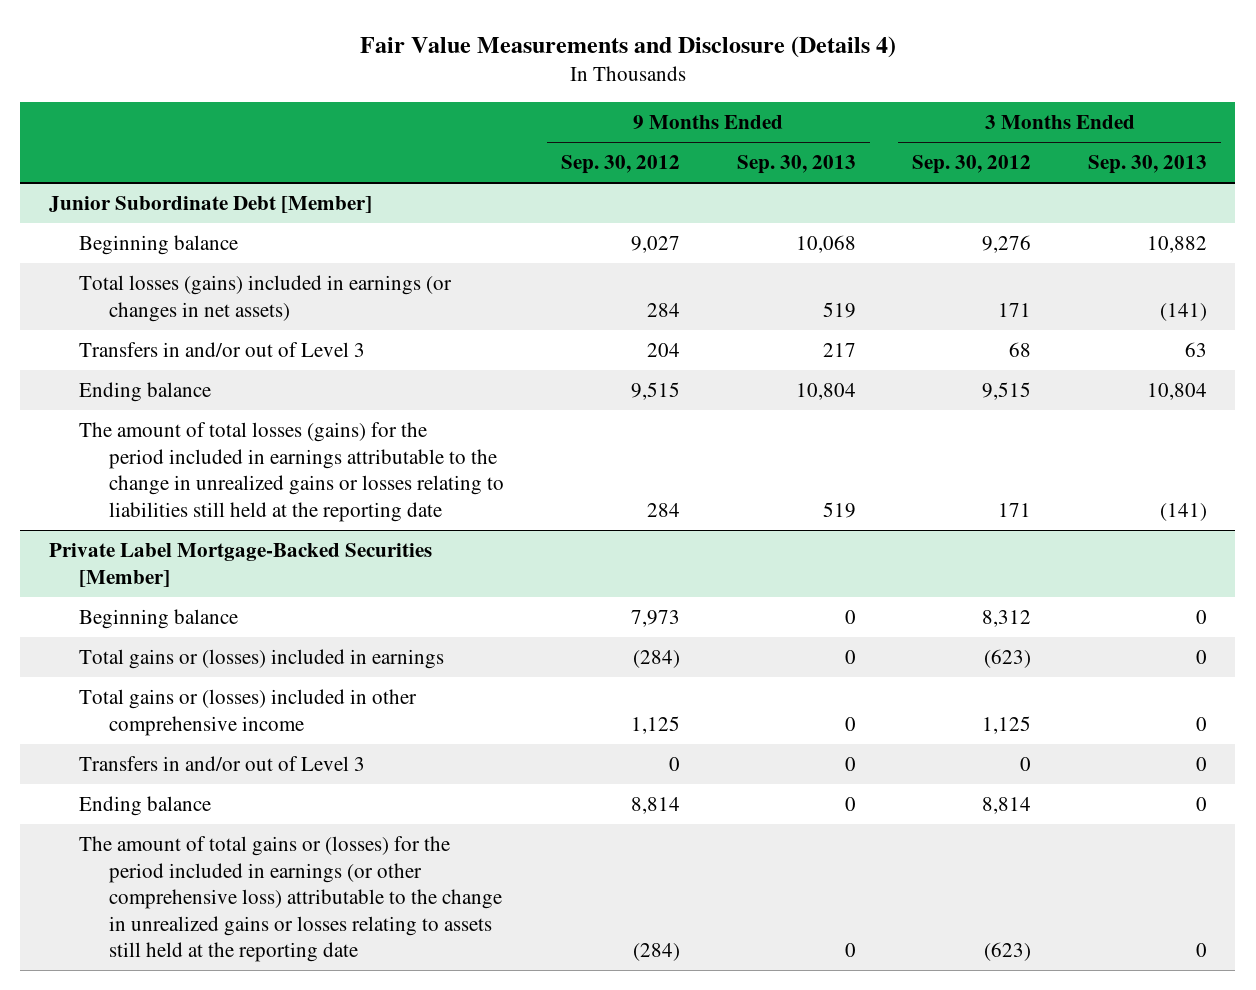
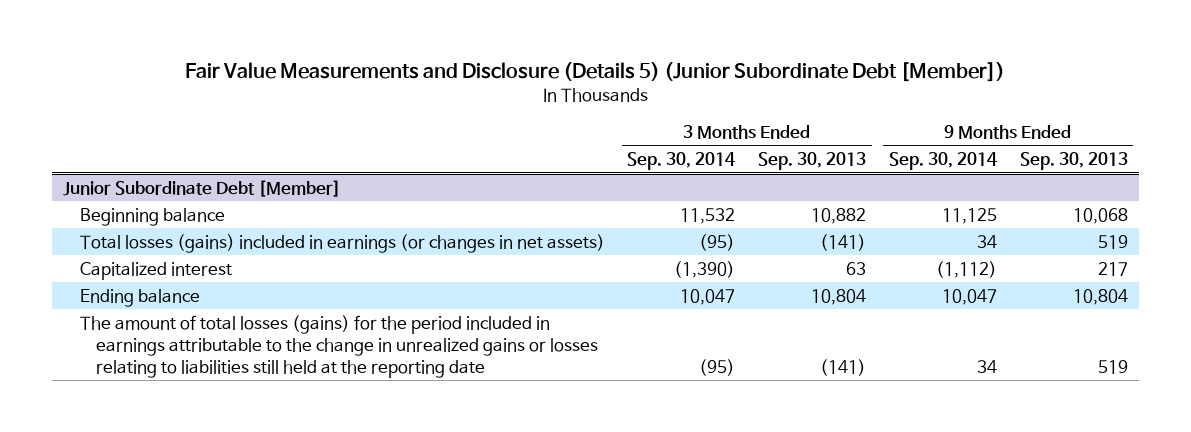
[359,35,896,58] Fair Value Measurements and Disclosure (Details 4) -> [185,62,1006,83] Fair Value Measurements and Disclosure (Details 5) (Junior Subordinate Debt [Member])
[561,155,681,175] Sep. 30, 2012 -> none
[912,155,1032,175] Sep. 30, 2012 -> none
none -> [627,152,736,171] Sep. 30, 2014
none -> [888,152,997,171] Sep. 30, 2014
[79,342,366,358] Transfers in and/or out of Level 3 -> [79,261,232,280] Capitalized interest
[48,543,432,587] Private Label Mortgage-Backed Securities [Member] -> none
[79,609,239,630] Beginning balance -> none
[79,649,445,670] Total gains or (losses) included in earnings -> none
[79,689,418,736] Total gains or (losses) included in other comprehensive income -> none
[79,756,366,772] Transfers in and/or out of Level 3 -> none
[79,796,212,817] Ending balance -> none
[79,836,503,963] The amount of total gains or (losses) for the period included in earnings (or other comprehensive loss) attributable to the change in unrealized gains or losses relating to assets still held at the reporting date -> none

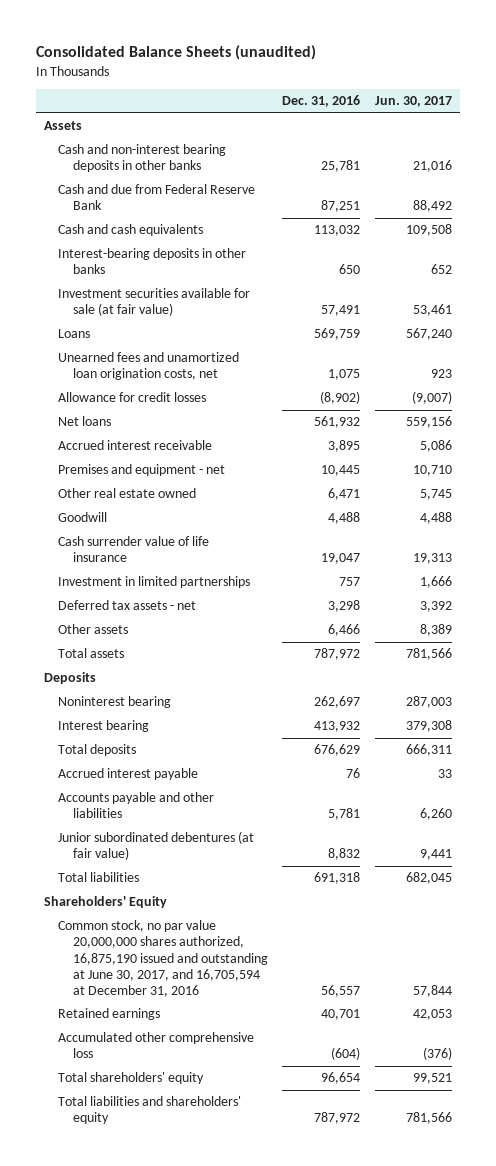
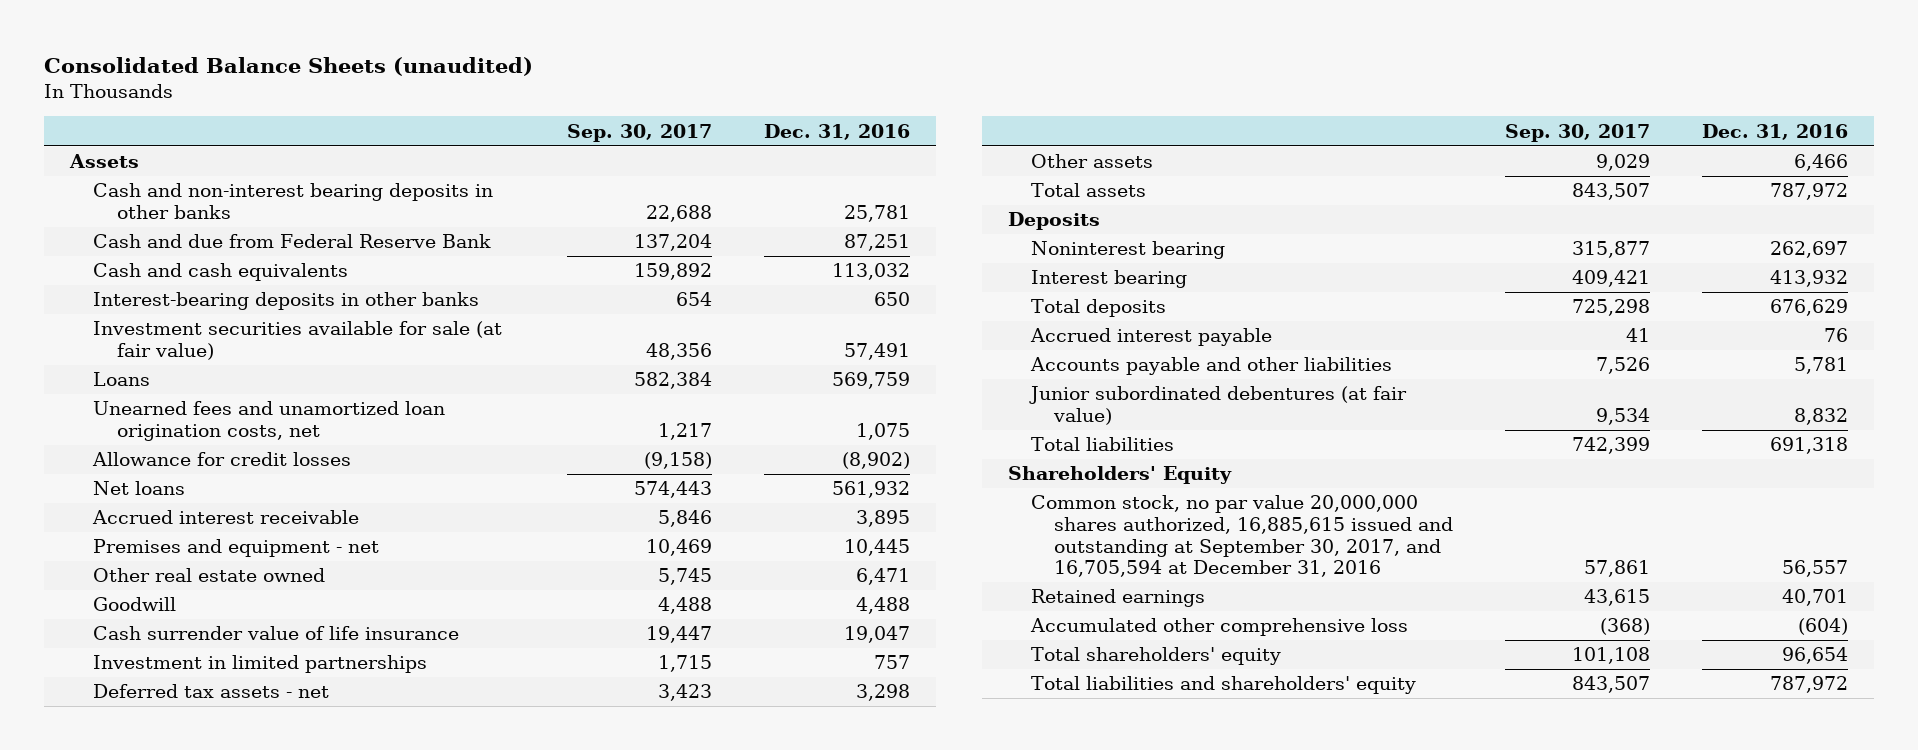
[375,96,453,108] Jun. 30, 2017 -> none
none -> [567,123,713,142] Sep. 30, 2017
[58,920,268,997] Common stock, no par value 20,000,000 shares authorized, 16,875,190 issued and outstanding at June 30, 2017, and 16,705,594 at December 31, 2016 -> [1031,495,1454,578] Common stock, no par value 20,000,000 shares authorized, 16,885,615 issued and outstanding at September 30, 2017, and 16,705,594 at December 31, 2016

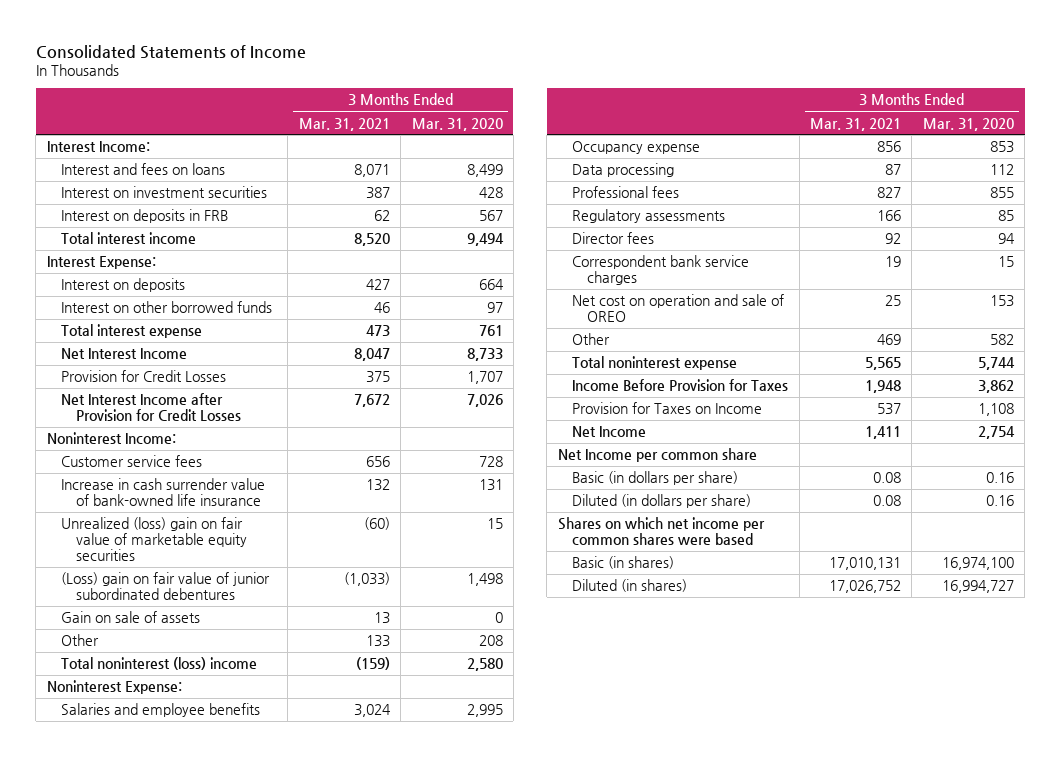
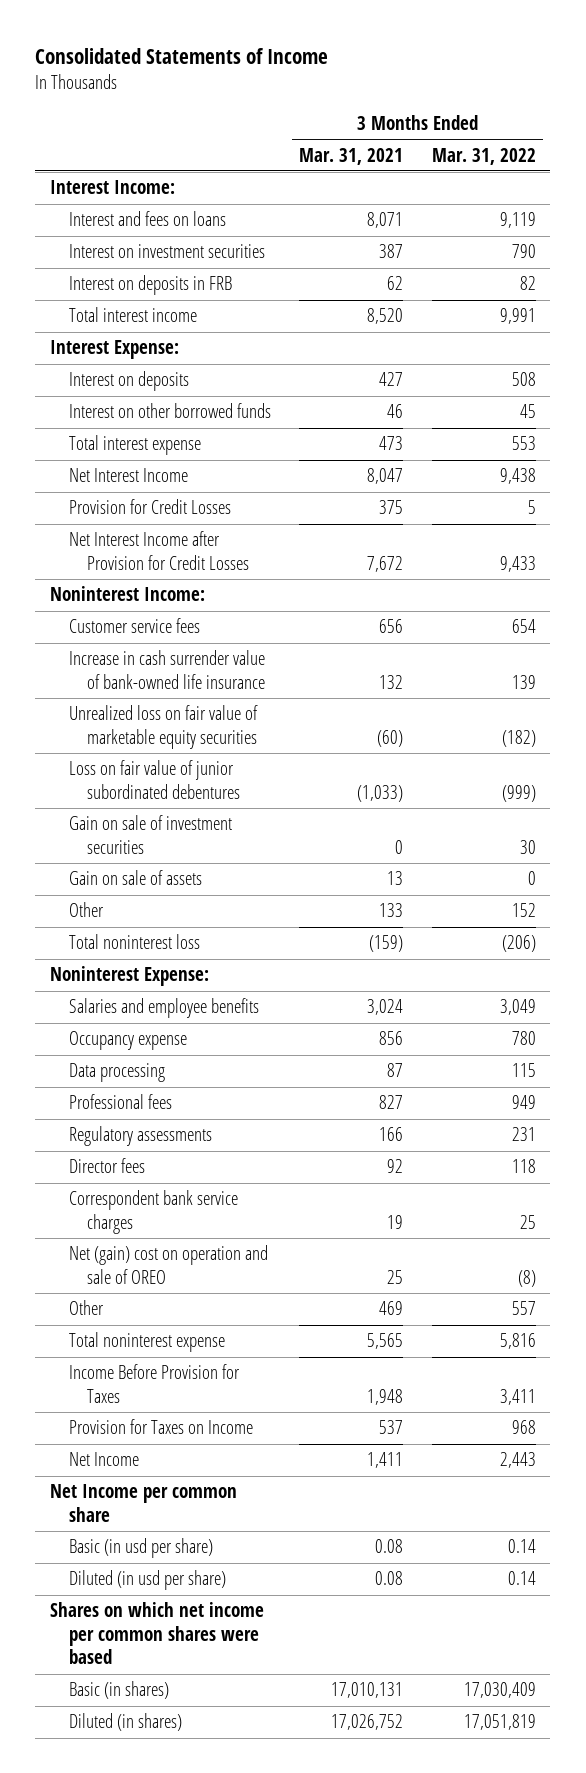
[411,117,503,131] Mar. 31, 2020 -> none
none -> [432,147,537,165] Mar. 31, 2022
[61,517,247,561] Unrealized (loss) gain on fair value of marketable equity securities -> [68,705,258,749] Unrealized loss on fair value of marketable equity securities
[61,572,271,601] (Loss) gain on fair value of junior subordinated debentures -> [68,760,241,799] Loss on fair value of junior subordinated debentures
none -> [68,815,232,854] Gain on sale of investment securities
[61,657,258,671] Total noninterest (loss) income -> [68,934,200,950] Total noninterest loss
[572,294,785,323] Net cost on operation and sale of OREO -> [68,1245,268,1284] Net (gain) cost on operation and sale of OREO
[572,471,739,486] Basic (in dollars per share) -> [68,1538,213,1559] Basic (in usd per share)
[572,494,752,509] Diluted (in dollars per share) -> [68,1570,226,1591] Diluted (in usd per share)

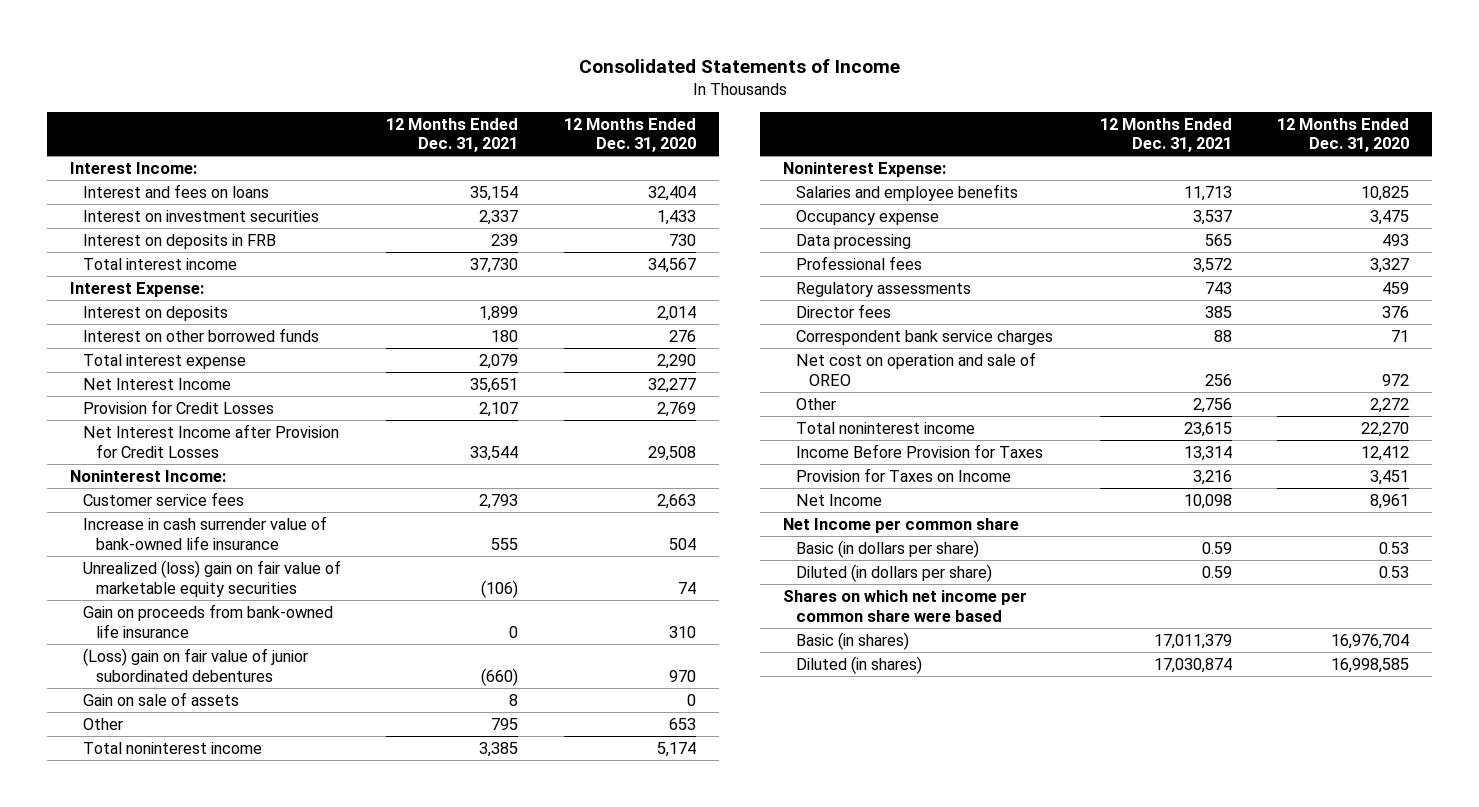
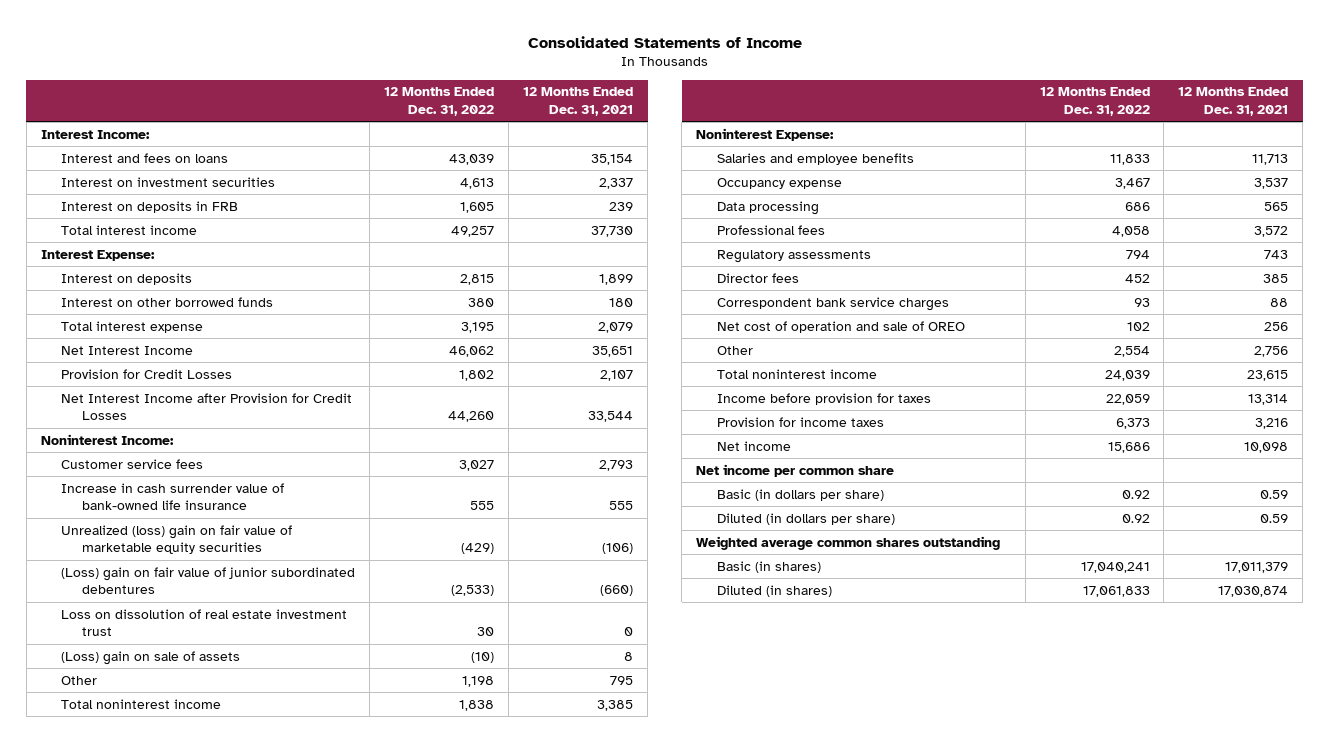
[564,117,697,153] 12 Months Ended Dec. 31, 2020 -> none
none -> [384,87,495,116] 12 Months Ended Dec. 31, 2022
[82,603,333,638] Gain on proceeds from bank-owned life insurance -> none
none -> [61,608,348,637] Loss on dissolution of real estate investment trust
[82,691,239,706] Gain on sale of assets -> [61,650,241,665] (Loss) gain on sale of assets
[796,351,1037,386] Net cost on operation and sale of OREO -> [716,320,965,333] Net cost of operation and sale of OREO
[796,443,1044,458] Income Before Provision for Taxes -> [716,392,931,405] Income before provision for taxes
[796,467,1012,482] Provision for Taxes on Income -> [716,416,884,427] Provision for income taxes
[796,493,883,506] Net Income -> [716,440,791,451] Net income
[783,517,1020,533] Net Income per common share -> [696,463,895,477] Net income per common share
[783,589,1028,622] Shares on which net income per common share were based -> [696,535,1001,550] Weighted average common shares outstanding

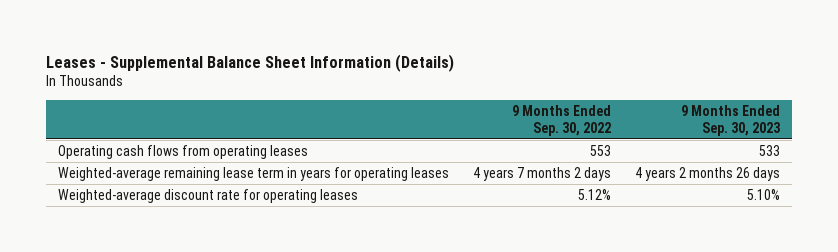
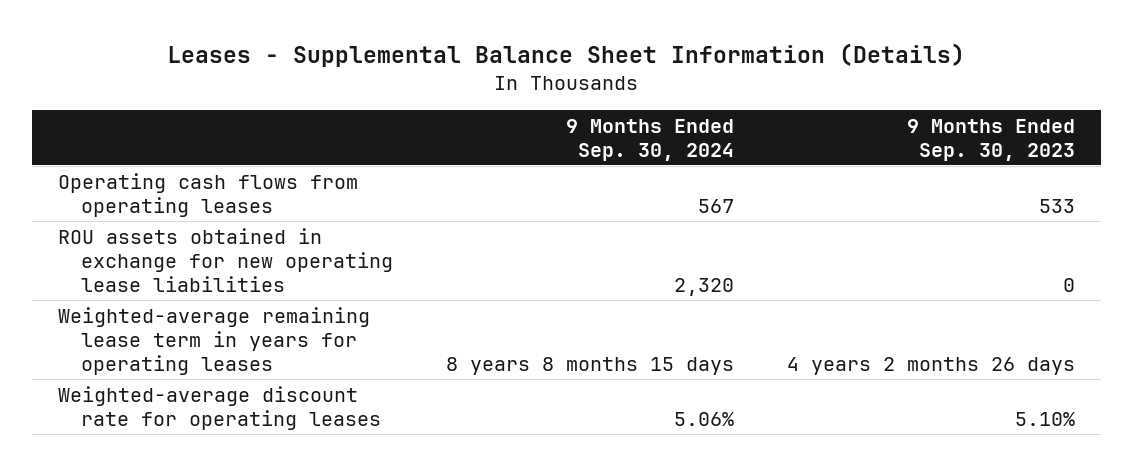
[512,105,612,136] 9 Months Ended Sep. 30, 2022 -> none
none -> [565,118,734,162] 9 Months Ended Sep. 30, 2024
none -> [57,227,394,293] ROU assets obtained in exchange for new operating lease liabilities

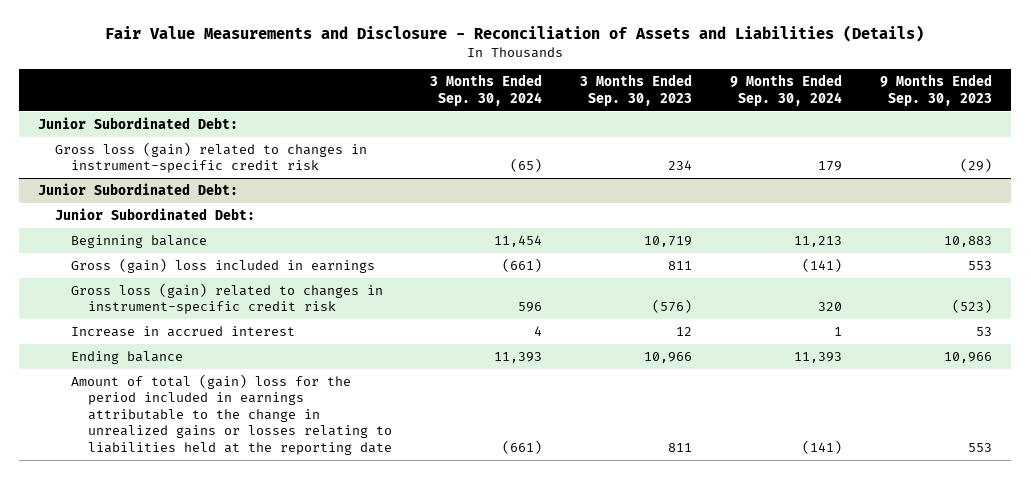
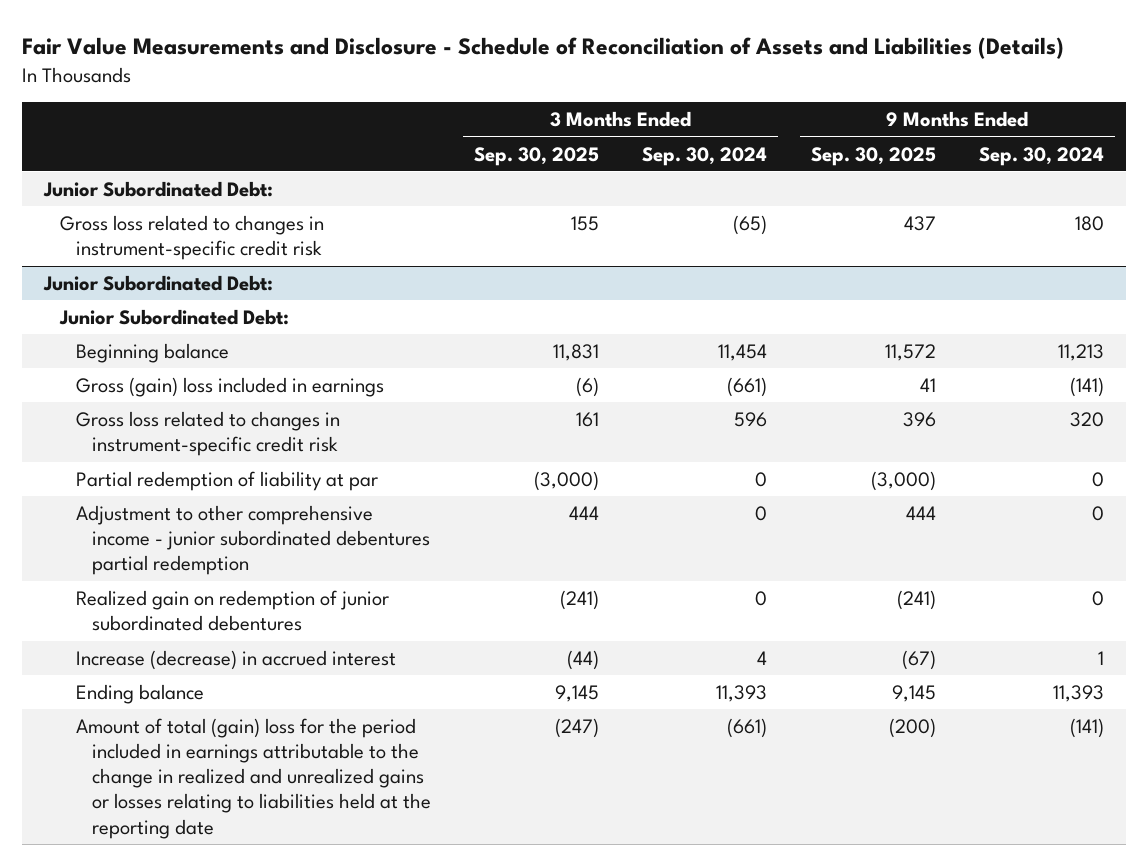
[105,25,925,43] Fair Value Measurements and Disclosure - Reconciliation of Assets and Liabilities (Details) -> [22,36,1065,59] Fair Value Measurements and Disclosure - Schedule of Reconciliation of Assets and Liabilities (Details)
[579,74,692,106] 3 Months Ended Sep. 30, 2023 -> none
[880,74,993,106] 9 Months Ended Sep. 30, 2023 -> none
none -> [473,146,599,166] Sep. 30, 2025
none -> [810,146,936,166] Sep. 30, 2025
[54,141,367,174] Gross loss (gain) related to changes in instrument-specific credit risk -> [59,214,324,261] Gross loss related to changes in instrument-specific credit risk
[818,161,843,172] 179 -> [1074,215,1104,231] 180
[71,282,384,315] Gross loss (gain) related to changes in instrument-specific credit risk -> [75,410,340,457] Gross loss related to changes in instrument-specific credit risk
none -> [75,470,378,491] Partial redemption of liability at par
none -> [75,504,430,576] Adjustment to other comprehensive income - junior subordinated debentures partial redemption
none -> [75,589,389,632] Realized gain on redemption of junior subordinated debentures
[71,325,296,337] Increase in accrued interest -> [75,649,396,670] Increase (decrease) in accrued interest
[71,373,392,455] Amount of total (gain) loss for the period included in earnings attributable to the change in unrealized gains or losses relating to liabilities held at the reporting date -> [75,717,431,839] Amount of total (gain) loss for the period included in earnings attributable to the change in realized and unrealized gains or losses relating to liabilities held at the reporting date

